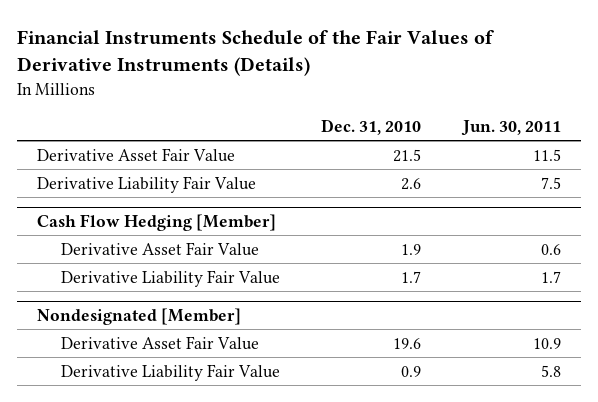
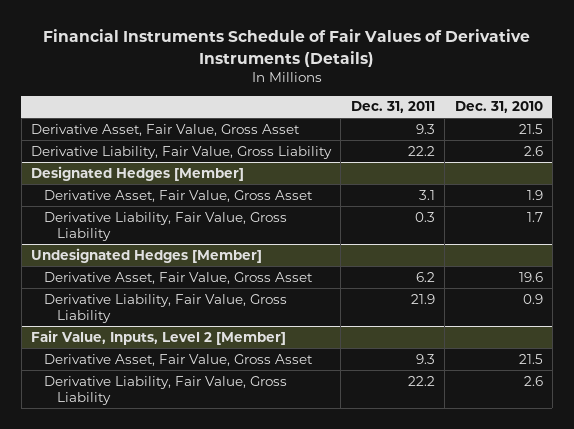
[16,30,494,77] Financial Instruments Schedule of the Fair Values of Derivative Instruments (Details) -> [42,29,530,67] Financial Instruments Schedule of Fair Values of Derivative Instruments (Details)
[460,120,561,137] Jun. 30, 2011 -> none
none -> [350,101,435,114] Dec. 31, 2011
[37,213,277,231] Cash Flow Hedging [Member] -> none
[37,307,242,325] Nondesignated [Member] -> none
[37,147,236,162] Derivative Asset Fair Value -> [30,123,300,136] Derivative Asset, Fair Value, Gross Asset
[37,175,257,193] Derivative Liability Fair Value -> [30,145,332,159] Derivative Liability, Fair Value, Gross Liability
none -> [30,165,244,181] Designated Hedges [Member]
[61,241,260,256] Derivative Asset Fair Value -> [43,189,313,202] Derivative Asset, Fair Value, Gross Asset
[61,269,281,287] Derivative Liability Fair Value -> [43,211,287,241] Derivative Liability, Fair Value, Gross Liability
none -> [30,247,262,263] Undesignated Hedges [Member]
[61,335,260,350] Derivative Asset Fair Value -> [43,271,313,284] Derivative Asset, Fair Value, Gross Asset
[61,363,281,381] Derivative Liability Fair Value -> [43,293,287,323] Derivative Liability, Fair Value, Gross Liability
none -> [30,329,286,345] Fair Value, Inputs, Level 2 [Member]
none -> [43,353,313,366] Derivative Asset, Fair Value, Gross Asset
none -> [43,375,287,405] Derivative Liability, Fair Value, Gross Liability

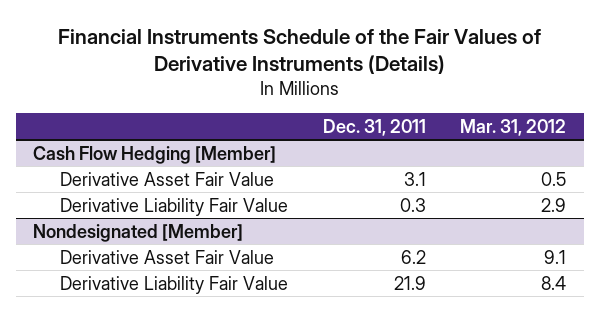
[42,29,530,67] Financial Instruments Schedule of Fair Values of Derivative Instruments (Details) -> [57,28,541,75] Financial Instruments Schedule of the Fair Values of Derivative Instruments (Details)
[454,101,543,114] Dec. 31, 2010 -> none
none -> [460,118,567,136] Mar. 31, 2012
[30,165,244,181] Designated Hedges [Member] -> none
[30,247,262,263] Undesignated Hedges [Member] -> none
[43,271,313,284] Derivative Asset, Fair Value, Gross Asset -> none
[43,293,287,323] Derivative Liability, Fair Value, Gross Liability -> none
[30,329,286,345] Fair Value, Inputs, Level 2 [Member] -> none
[43,353,313,366] Derivative Asset, Fair Value, Gross Asset -> none
[43,375,287,405] Derivative Liability, Fair Value, Gross Liability -> none
none -> [33,145,277,164] Cash Flow Hedging [Member]
[30,123,300,136] Derivative Asset, Fair Value, Gross Asset -> [60,171,275,186] Derivative Asset Fair Value
[415,123,435,134] 9.3 -> [403,171,426,186] 3.1
[30,145,332,159] Derivative Liability, Fair Value, Gross Liability -> [60,197,289,216] Derivative Liability Fair Value
[407,145,435,156] 22.2 -> [399,197,426,212] 0.3
none -> [33,223,244,242] Nondesignated [Member]
[43,189,313,202] Derivative Asset, Fair Value, Gross Asset -> [60,249,275,264] Derivative Asset Fair Value
[418,189,435,200] 3.1 -> [400,249,426,264] 6.2
[43,211,287,241] Derivative Liability, Fair Value, Gross Liability -> [60,275,289,294] Derivative Liability Fair Value
[414,211,435,222] 0.3 -> [393,275,426,290] 21.9

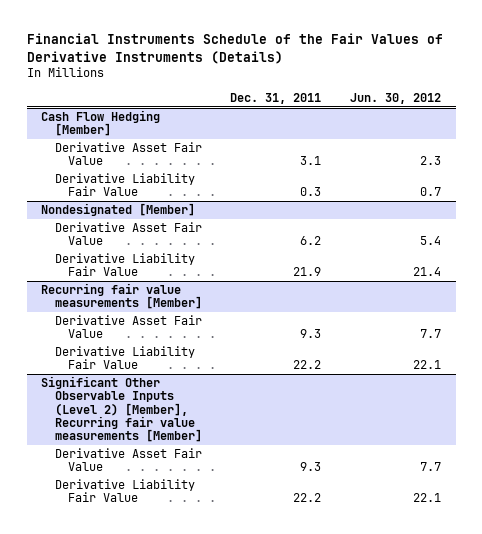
[460,118,567,136] Mar. 31, 2012 -> none
none -> [350,92,442,104] Jun. 30, 2012
none -> [41,283,202,310] Recurring fair value measurements [Member]
none -> [54,315,202,339] Derivative Asset Fair Value
none -> [54,346,195,370] Derivative Liability Fair Value
none -> [41,376,202,442] Significant Other Observable Inputs (Level 2) [Member], Recurring fair value measurements [Member]
none -> [54,448,202,472] Derivative Asset Fair Value
none -> [54,479,195,503] Derivative Liability Fair Value

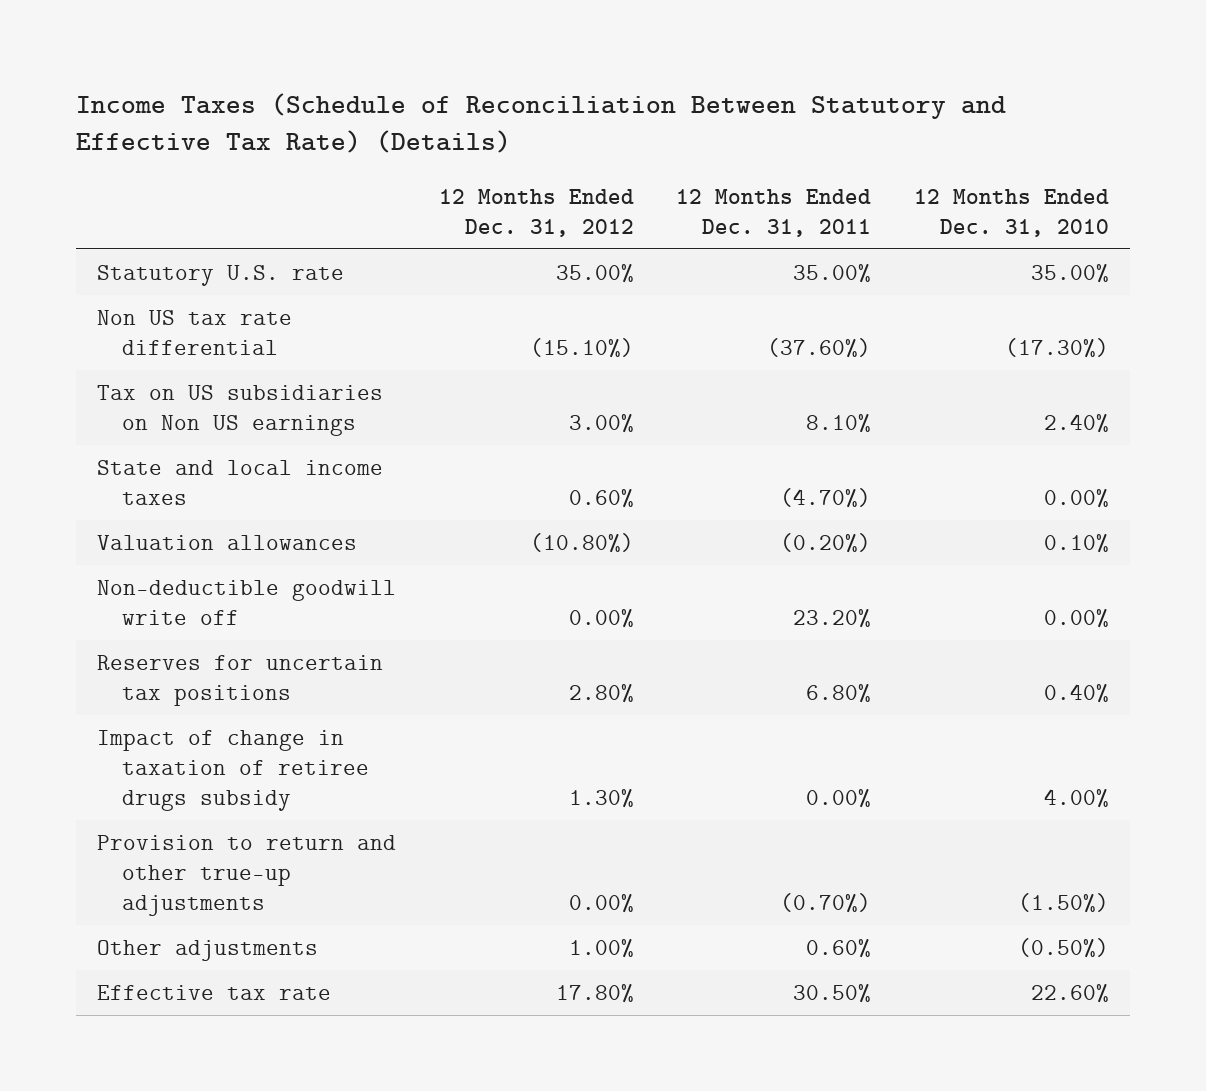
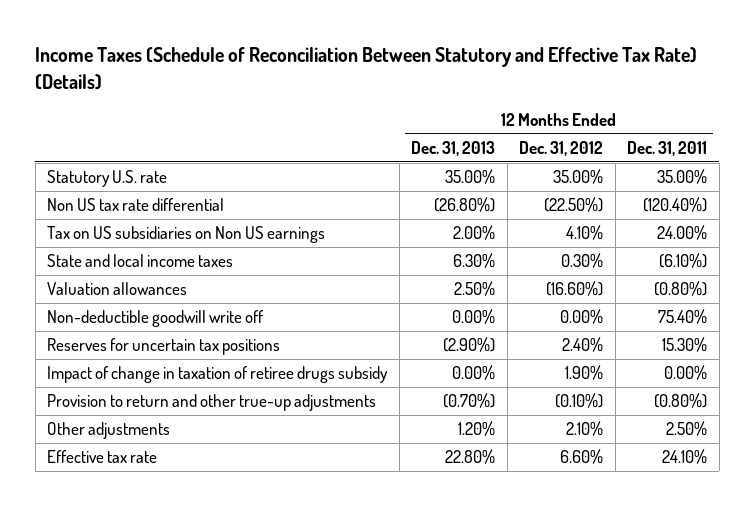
[913,188,1109,237] 12 Months Ended Dec. 31, 2010 -> none
none -> [411,141,496,157] Dec. 31, 2013
[529,337,634,358] (15.10%) -> [544,197,604,213] (22.50%)
[767,337,872,358] (37.60%) -> [643,197,708,213] (120.40%)
[568,413,634,433] 3.00% -> [566,225,604,241] 4.10%
[806,413,872,433] 8.10% -> [657,225,708,241] 24.00%
[568,488,634,508] 0.60% -> [561,253,604,269] 0.30%
[780,487,872,508] (4.70%) -> [659,253,708,269] (6.10%)
[529,532,634,553] (10.80%) -> [546,281,604,297] (16.60%)
[780,532,872,553] (0.20%) -> [654,281,708,297] (0.80%)
[793,608,872,628] 23.20% -> [658,309,708,325] 75.40%
[568,683,634,703] 2.80% -> [562,337,604,353] 2.40%
[806,683,872,703] 6.80% -> [662,337,708,353] 15.30%
[568,789,634,809] 1.30% -> [565,365,604,381] 1.90%
[568,894,634,914] 0.00% -> [555,393,604,409] (0.10%)
[780,893,872,914] (0.70%) -> [654,393,708,409] (0.80%)
[568,938,634,958] 1.00% -> [566,421,604,437] 2.10%
[806,938,872,958] 0.60% -> [666,421,708,437] 2.50%
[555,983,634,1003] 17.80% -> [560,449,604,465] 6.60%
[793,983,872,1003] 30.50% -> [662,449,708,465] 24.10%

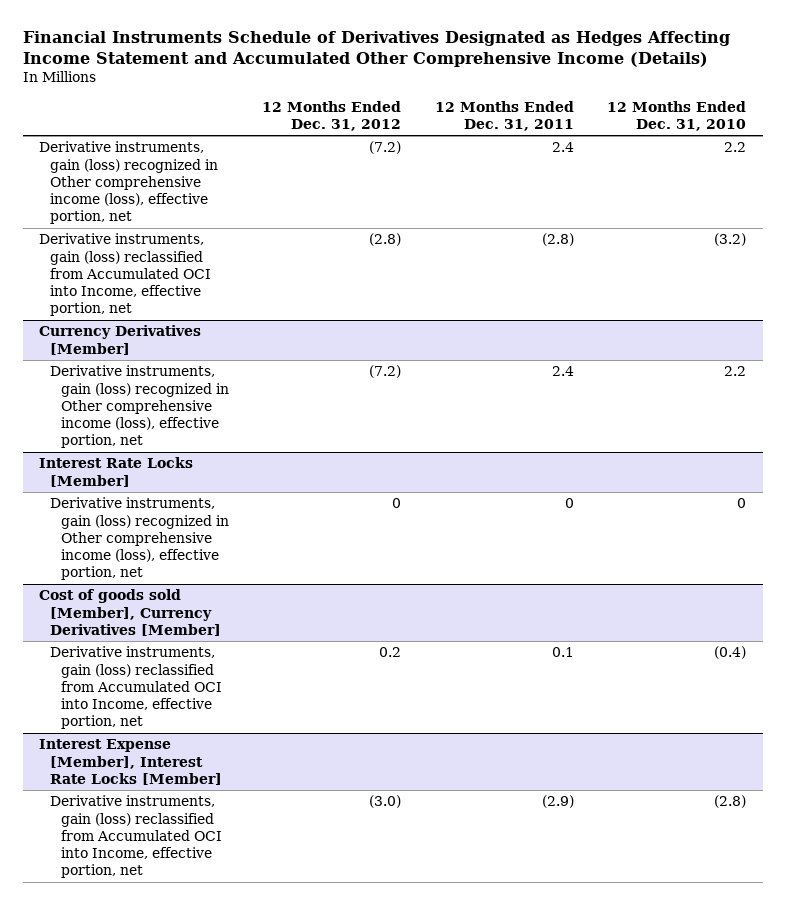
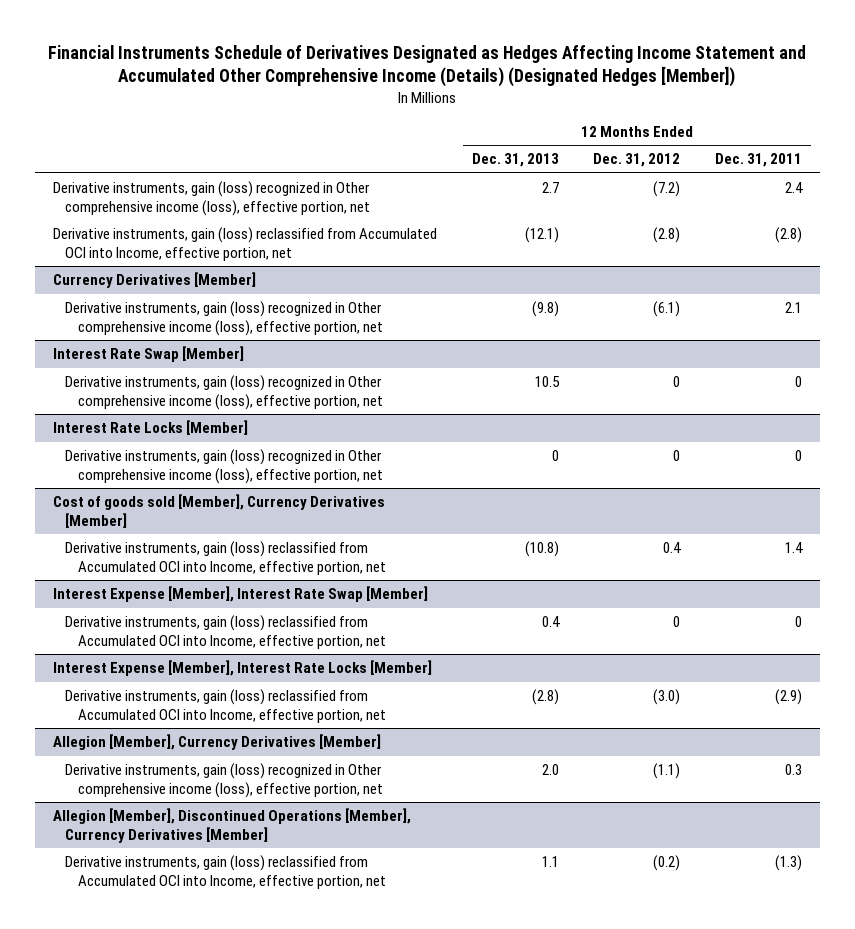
[22,31,730,67] Financial Instruments Schedule of Derivatives Designated as Hedges Affecting Income Statement and Accumulated Other Comprehensive Income (Details) -> [48,44,807,88] Financial Instruments Schedule of Derivatives Designated as Hedges Affecting Income Statement and Accumulated Other Comprehensive Income (Details) (Designated Hedges [Member])
[607,100,747,131] 12 Months Ended Dec. 31, 2010 -> none
none -> [471,153,559,168] Dec. 31, 2013
[369,365,402,379] (7.2) -> [653,301,681,318] (6.1)
[551,366,574,377] 2.4 -> [785,302,803,314] 2.1
none -> [52,346,244,363] Interest Rate Swap [Member]
none -> [65,375,384,410] Derivative instruments, gain (loss) recognized in Other comprehensive income (loss), effective portion, net
[379,647,402,658] 0.2 -> [663,542,682,554] 0.4
[551,647,574,658] 0.1 -> [785,542,804,554] 1.4
none -> [52,586,428,603] Interest Expense [Member], Interest Rate Swap [Member]
none -> [65,615,387,649] Derivative instruments, gain (loss) reclassified from Accumulated OCI into Income, effective portion, net
none -> [52,734,381,751] Allegion [Member], Currency Derivatives [Member]
none -> [65,763,384,798] Derivative instruments, gain (loss) recognized in Other comprehensive income (loss), effective portion, net
none -> [52,808,411,843] Allegion [Member], Discontinued Operations [Member], Currency Derivatives [Member]
none -> [65,855,387,889] Derivative instruments, gain (loss) reclassified from Accumulated OCI into Income, effective portion, net

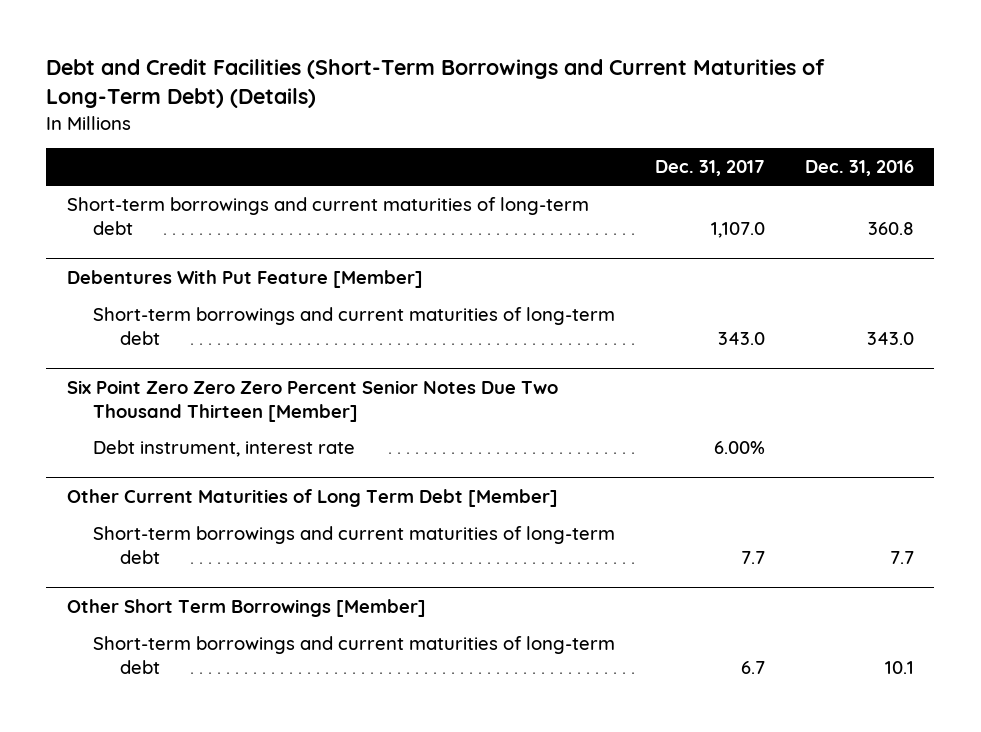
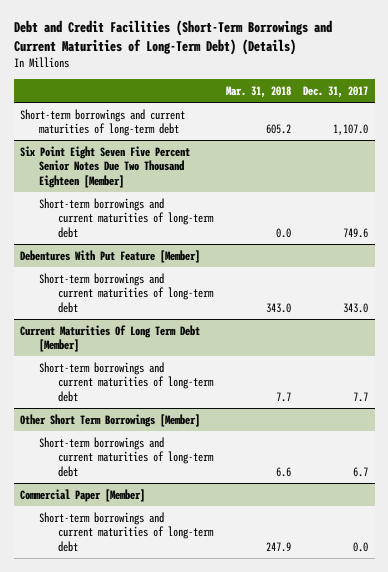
[805,160,915,177] Dec. 31, 2016 -> none
none -> [225,86,291,99] Mar. 31, 2018
none -> [20,145,191,189] Six Point Eight Seven Five Percent Senior Notes Due Two Thousand Eighteen [Member]
none -> [38,197,214,239] Short-term borrowings and current maturities of long-term debt
[66,379,558,422] Six Point Zero Zero Zero Percent Senior Notes Due Two Thousand Thirteen [Member] -> none
[93,440,356,458] Debt instrument, interest rate -> none
[66,488,558,507] Other Current Maturities of Long Term Debt [Member] -> [20,324,201,353] Current Maturities Of Long Term Debt [Member]
none -> [20,488,146,502] Commercial Paper [Member]
none -> [38,511,214,553] Short-term borrowings and current maturities of long-term debt

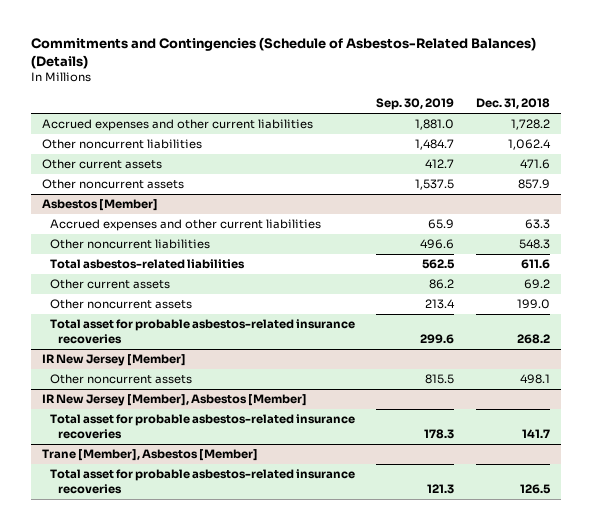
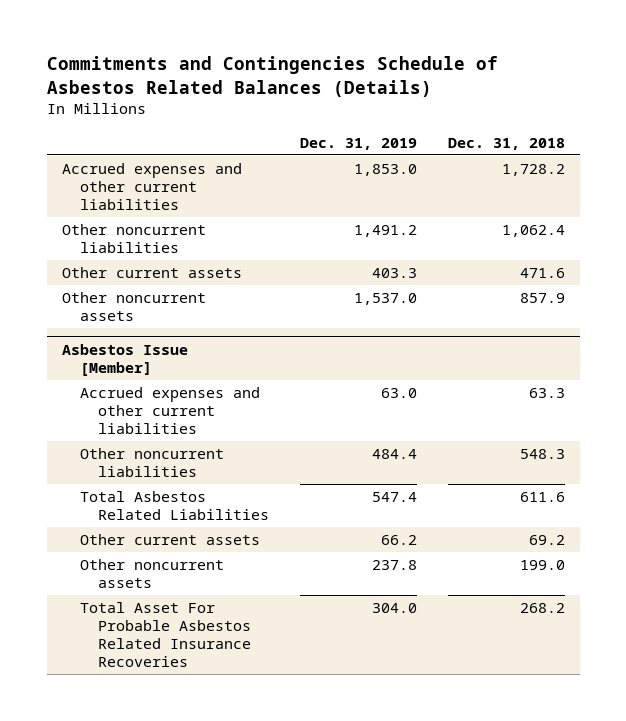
[30,37,536,69] Commitments and Contingencies (Schedule of Asbestos-Related Balances) (Details) -> [46,56,498,97] Commitments and Contingencies Schedule of Asbestos Related Balances (Details)
[376,98,455,111] Sep. 30, 2019 -> none
none -> [300,137,418,150] Dec. 31, 2019
[41,199,158,212] Asbestos [Member] -> [61,344,188,376] Asbestos Issue [Member]
[49,259,245,270] Total asbestos-related liabilities -> [80,491,270,520] Total Asbestos Related Liabilities
[41,354,186,367] IR New Jersey [Member] -> none
[49,374,192,385] Other noncurrent assets -> none
[41,394,307,407] IR New Jersey [Member], Asbestos [Member] -> none
[49,414,355,439] Total asset for probable asbestos-related insurance recoveries -> none
[41,449,258,462] Trane [Member], Asbestos [Member] -> none
[49,469,355,494] Total asset for probable asbestos-related insurance recoveries -> none
[49,319,355,344] Total asset for probable asbestos-related insurance recoveries -> [80,602,252,667] Total Asset For Probable Asbestos Related Insurance Recoveries

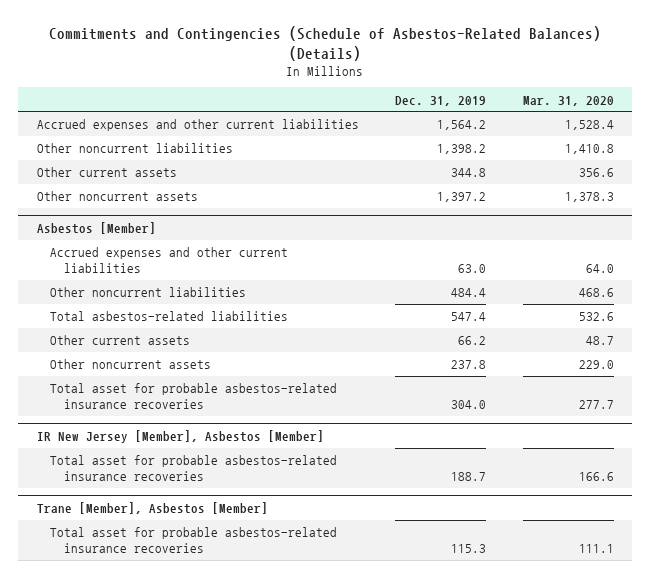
[46,56,498,97] Commitments and Contingencies Schedule of Asbestos Related Balances (Details) -> [49,26,602,61] Commitments and Contingencies (Schedule of Asbestos-Related Balances) (Details)
[447,137,565,150] Dec. 31, 2018 -> none
none -> [522,95,614,106] Mar. 31, 2020
[354,164,418,177] 1,853.0 -> [437,120,487,131] 1,564.2
[354,225,418,238] 1,491.2 -> [437,144,487,155] 1,398.2
[372,268,418,279] 403.3 -> [451,168,487,178] 344.8
[354,293,418,306] 1,537.0 -> [437,192,487,203] 1,397.2
[61,344,188,376] Asbestos Issue [Member] -> [36,221,156,234] Asbestos [Member]
[80,491,270,520] Total Asbestos Related Liabilities -> [50,311,289,322] Total asbestos-related liabilities
[80,602,252,667] Total Asset For Probable Asbestos Related Insurance Recoveries -> [50,383,338,409] Total asset for probable asbestos-related insurance recoveries
none -> [36,429,324,443] IR New Jersey [Member], Asbestos [Member]
none -> [50,455,338,481] Total asset for probable asbestos-related insurance recoveries
none -> [36,501,268,514] Trane [Member], Asbestos [Member]
none -> [50,527,338,553] Total asset for probable asbestos-related insurance recoveries

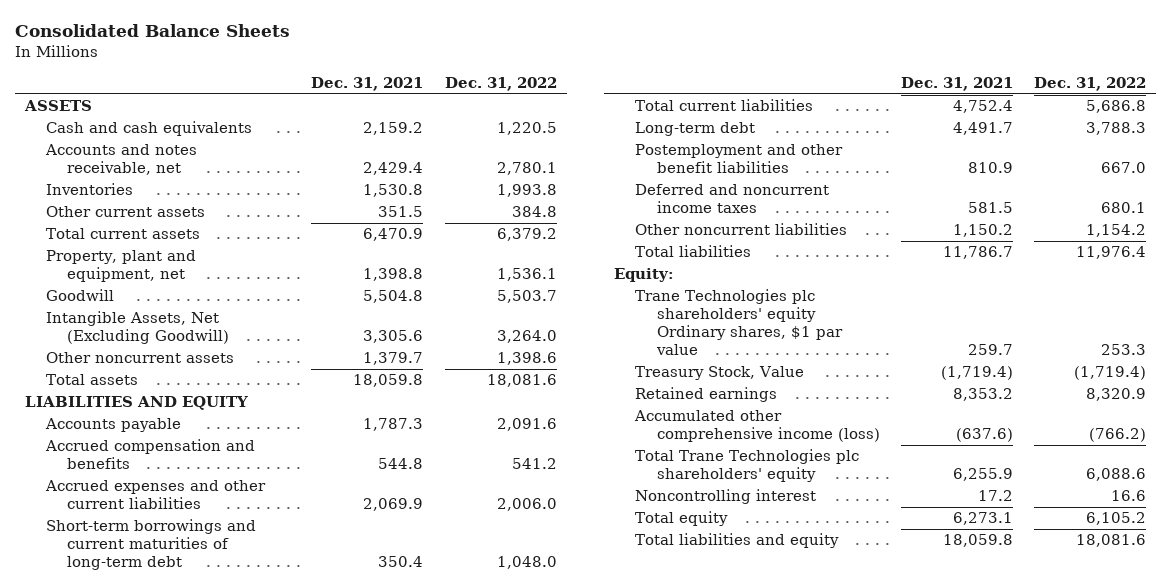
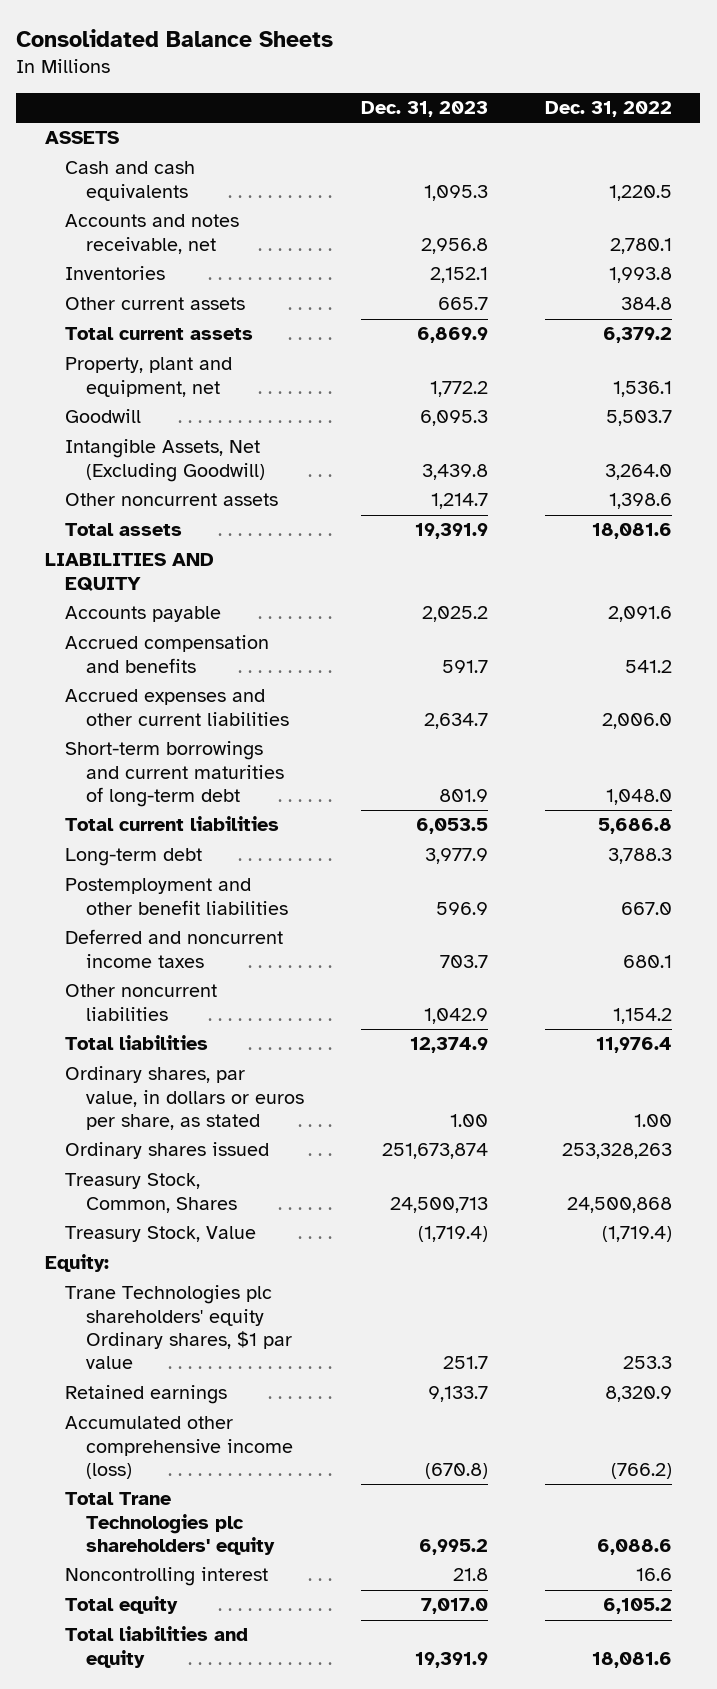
[311,77,424,92] Dec. 31, 2021 -> none
none -> [360,101,488,118] Dec. 31, 2023
none -> [65,1066,304,1131] Ordinary shares, par value, in dollars or euros per share, as stated
none -> [65,1142,270,1160] Ordinary shares issued
none -> [65,1173,237,1213] Treasury Stock, Common, Shares
[635,366,805,381] Treasury Stock, Value -> [65,1226,257,1243] Treasury Stock, Value

